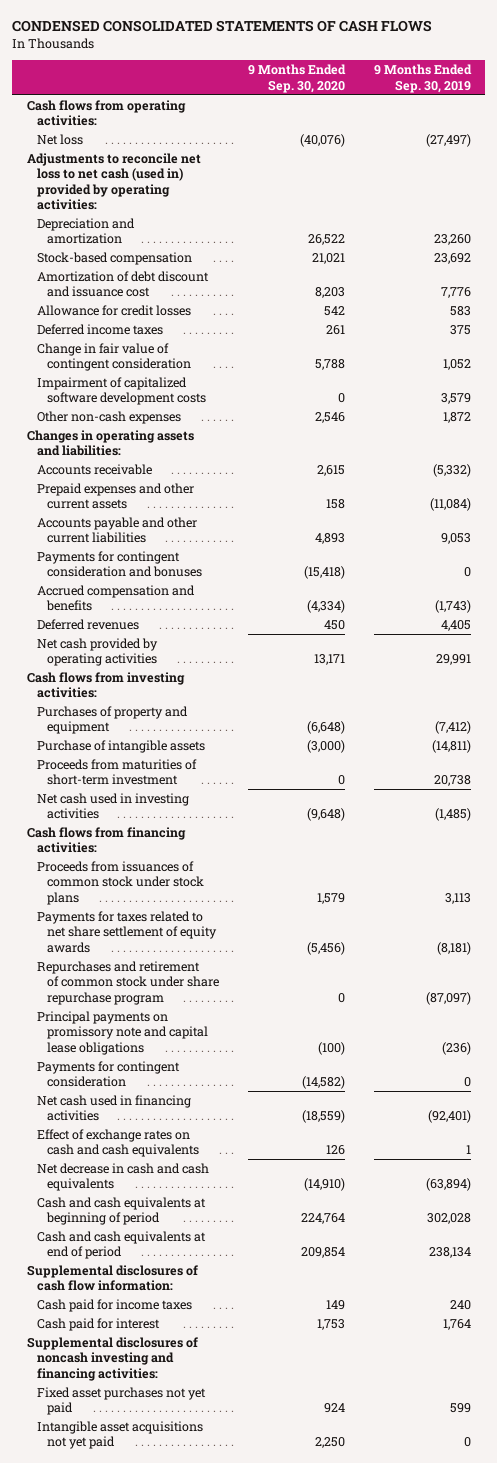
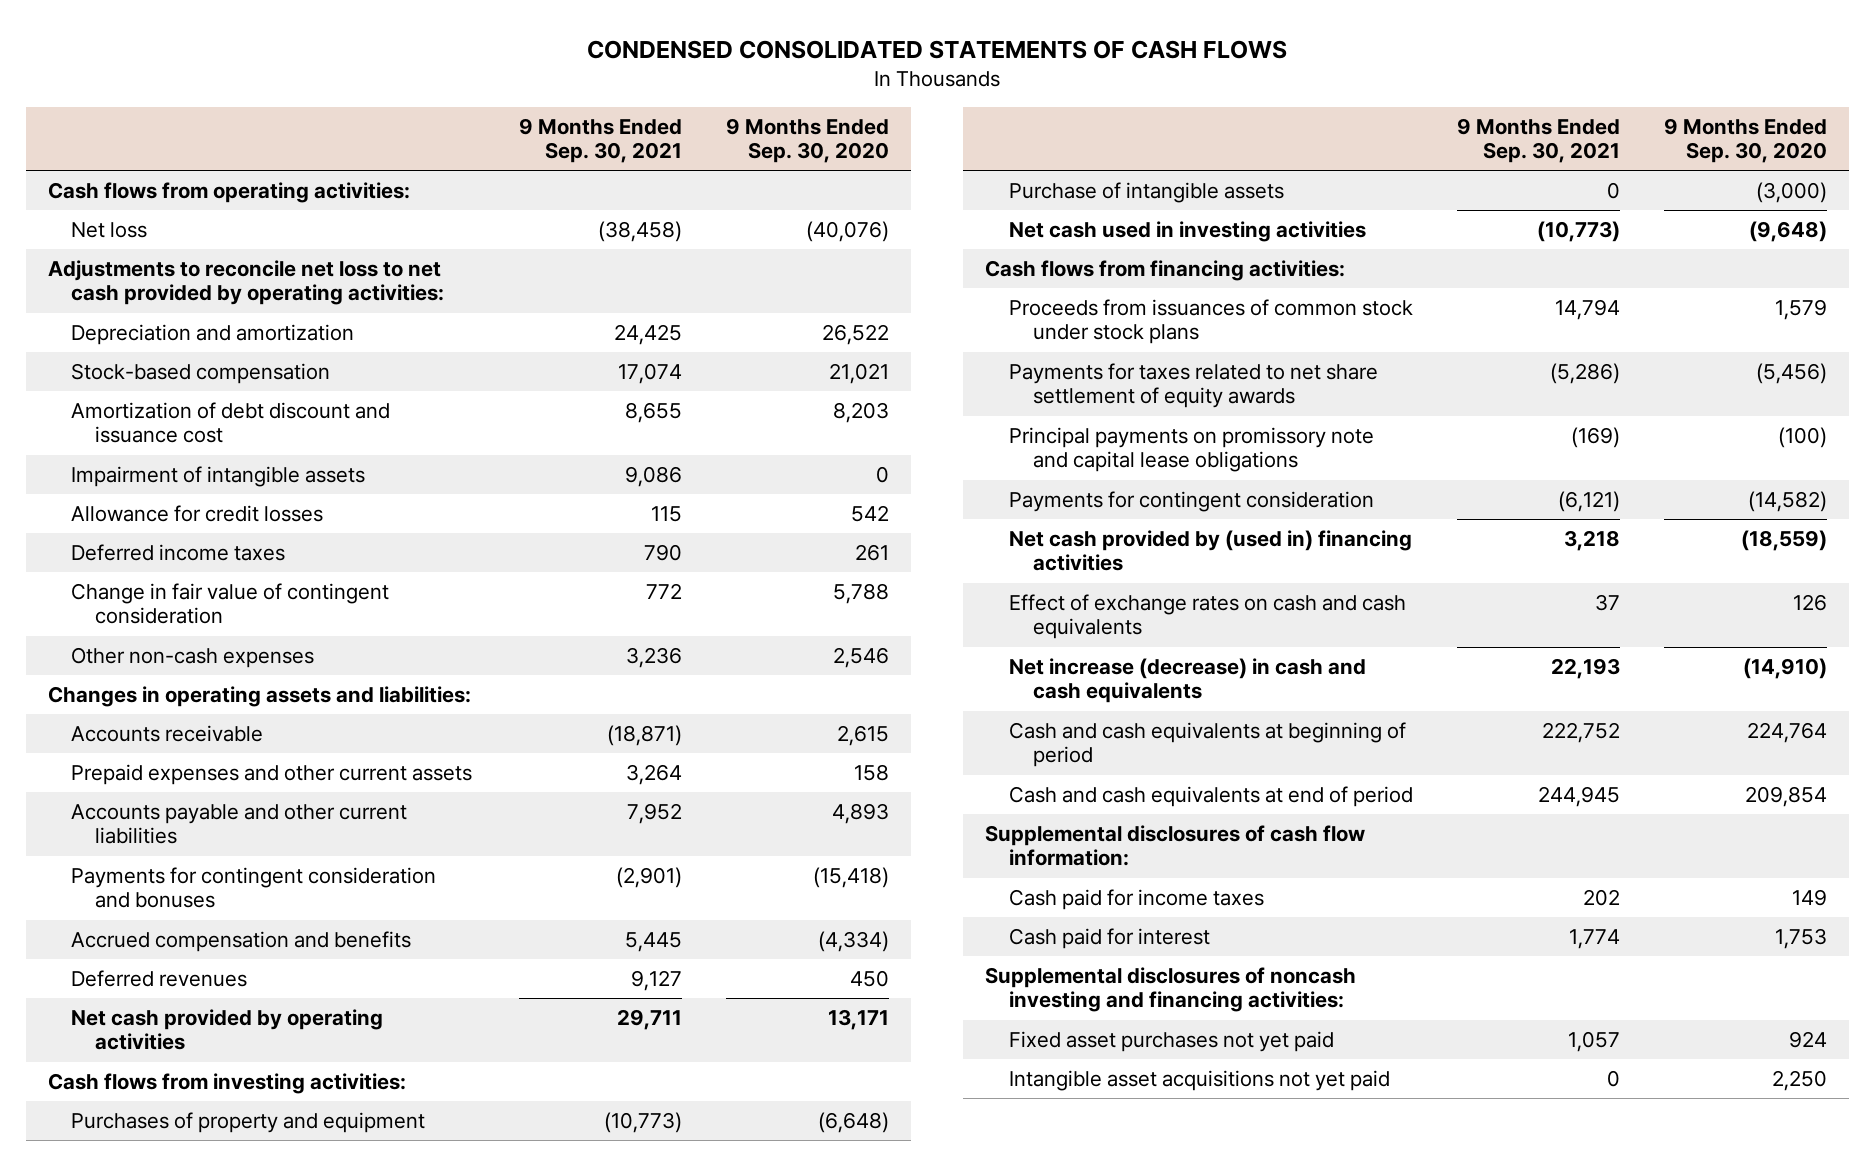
[373,64,472,93] 9 Months Ended Sep. 30, 2019 -> none
none -> [519,117,683,164] 9 Months Ended Sep. 30, 2021
[26,152,201,210] Adjustments to reconcile net loss to net cash (used in) provided by operating activities: -> [47,259,445,306] Adjustments to reconcile net loss to net cash provided by operating activities:
none -> [71,465,366,487] Impairment of intangible assets
[36,376,207,406] Impairment of capitalized software development costs -> none
[36,758,197,786] Proceeds from maturities of short-term investment -> none
[36,960,220,1005] Repurchases and retirement of common stock under share repurchase program -> none
[36,1094,191,1122] Net cash used in financing activities -> [1009,529,1413,572] Net cash provided by (used in) financing activities
[36,1162,209,1192] Net decrease in cash and cash equivalents -> [1009,657,1367,704] Net increase (decrease) in cash and cash equivalents

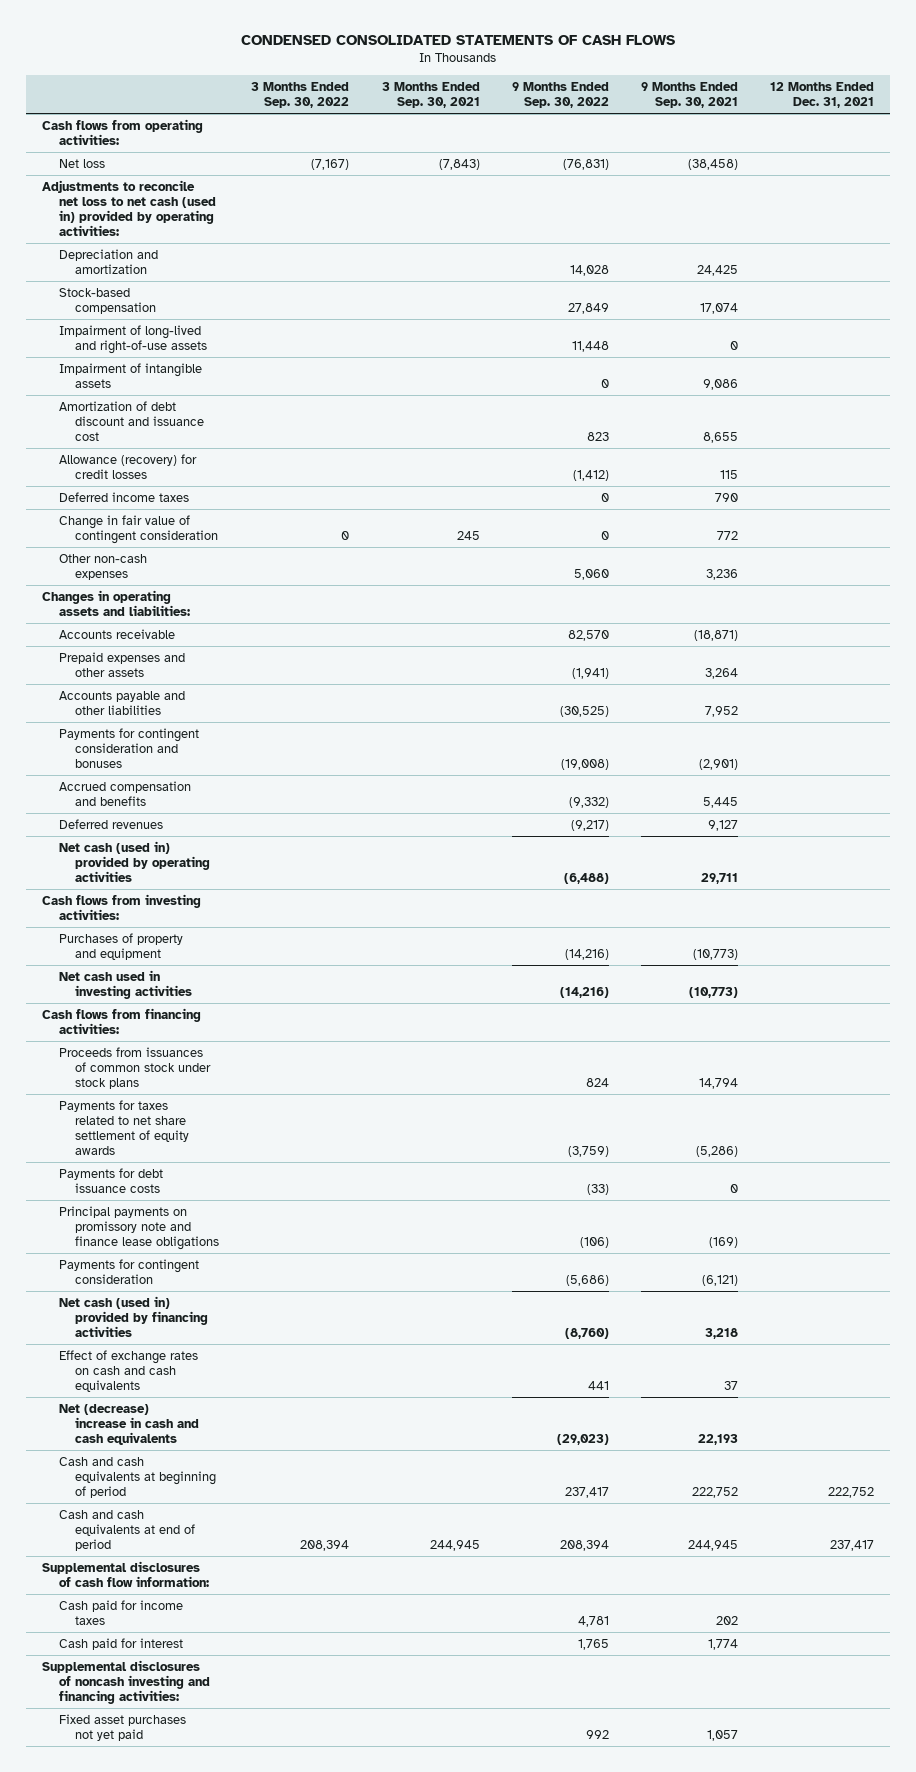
[726,117,890,164] 9 Months Ended Sep. 30, 2020 -> none
none -> [251,81,350,108] 3 Months Ended Sep. 30, 2022
none -> [381,81,480,108] 3 Months Ended Sep. 30, 2021
none -> [511,81,609,108] 9 Months Ended Sep. 30, 2022
none -> [770,81,875,108] 12 Months Ended Dec. 31, 2021
[47,259,445,306] Adjustments to reconcile net loss to net cash provided by operating activities: -> [41,179,216,236] Adjustments to reconcile net loss to net cash (used in) provided by operating activities:
none -> [58,324,208,354] Impairment of long-lived and right-of-use assets
[71,401,391,444] Amortization of debt discount and issuance cost -> [58,400,205,441] Amortization of debt discount and issuance cost
[71,504,324,522] Allowance for credit losses -> [58,453,197,479] Allowance (recovery) for credit losses
[71,763,473,785] Prepaid expenses and other current assets -> [58,651,185,677] Prepaid expenses and other assets
[71,803,408,845] Accounts payable and other current liabilities -> [58,690,185,715] Accounts payable and other liabilities
[71,1008,384,1051] Net cash provided by operating activities -> [58,840,211,882] Net cash (used in) provided by operating activities
[1009,181,1285,203] Purchase of intangible assets -> none
none -> [58,1167,163,1193] Payments for debt issuance costs
[1009,426,1375,473] Principal payments on promissory note and capital lease obligations -> [58,1205,220,1250] Principal payments on promissory note and finance lease obligations
[1009,529,1413,572] Net cash provided by (used in) financing activities -> [58,1295,209,1337] Net cash (used in) provided by financing activities
[1009,657,1367,704] Net increase (decrease) in cash and cash equivalents -> [58,1403,200,1445] Net (decrease) increase in cash and cash equivalents
[1009,1069,1391,1091] Intangible asset acquisitions not yet paid -> none

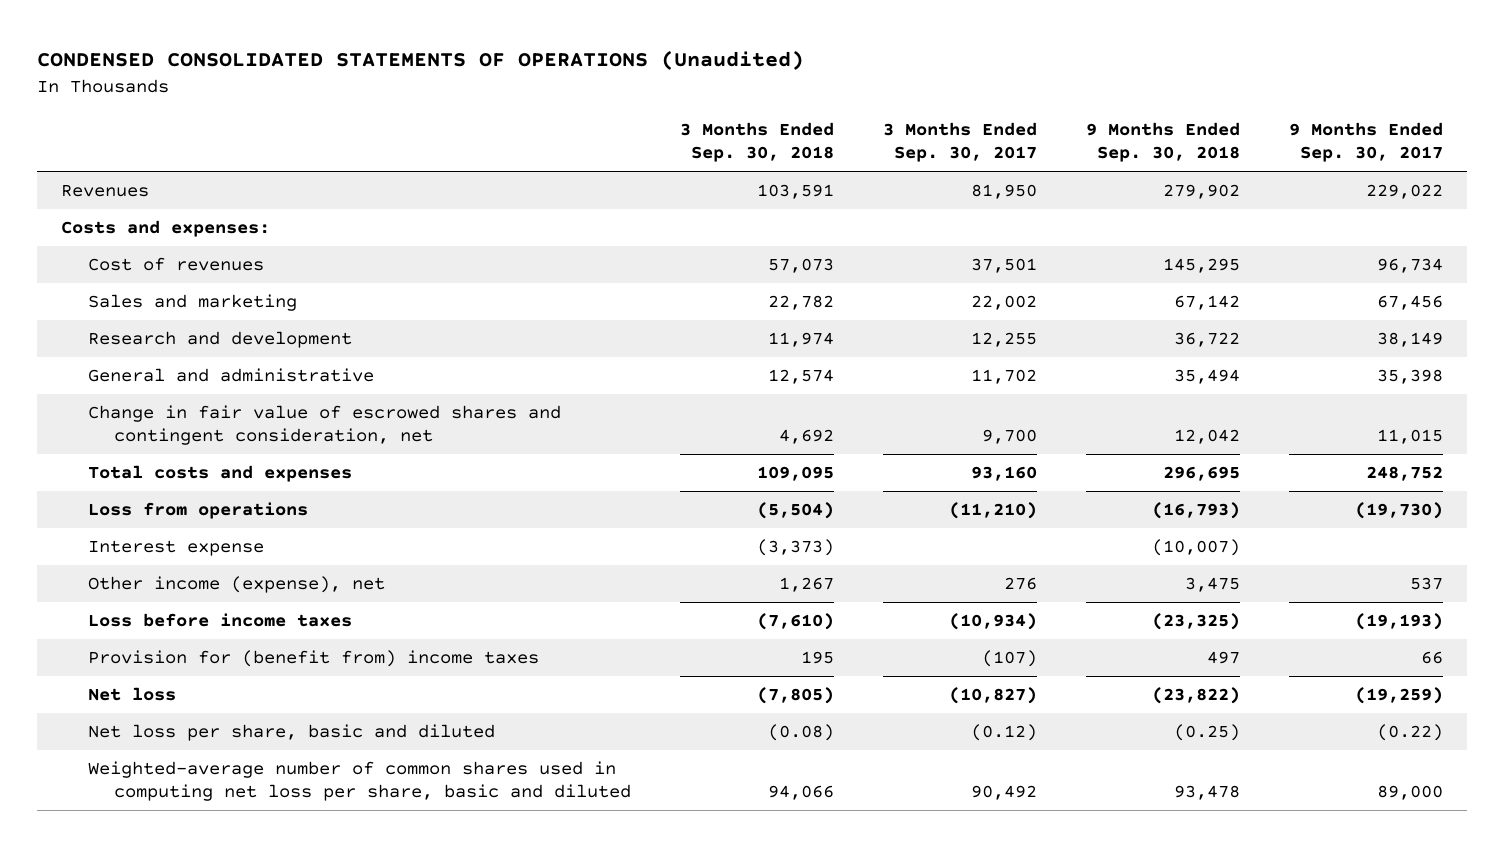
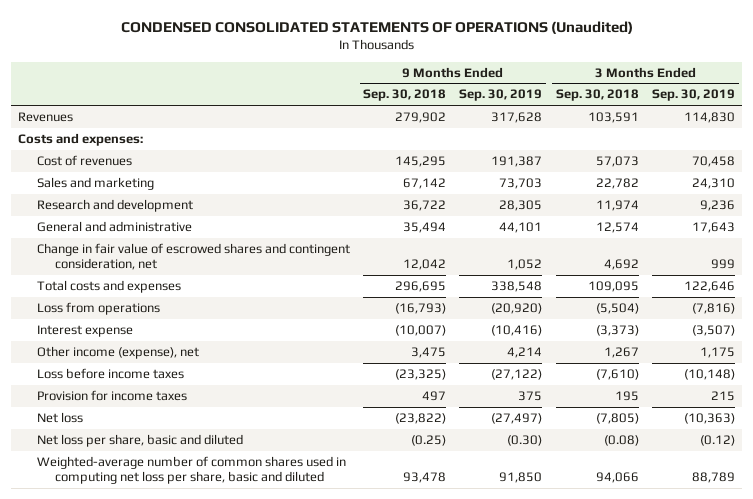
[883,121,1038,162] 3 Months Ended Sep. 30, 2017 -> none
[1288,121,1443,162] 9 Months Ended Sep. 30, 2017 -> none
none -> [459,89,543,102] Sep. 30, 2019
none -> [652,89,736,102] Sep. 30, 2019
[87,650,539,668] Provision for (benefit from) income taxes -> [36,389,187,401] Provision for income taxes

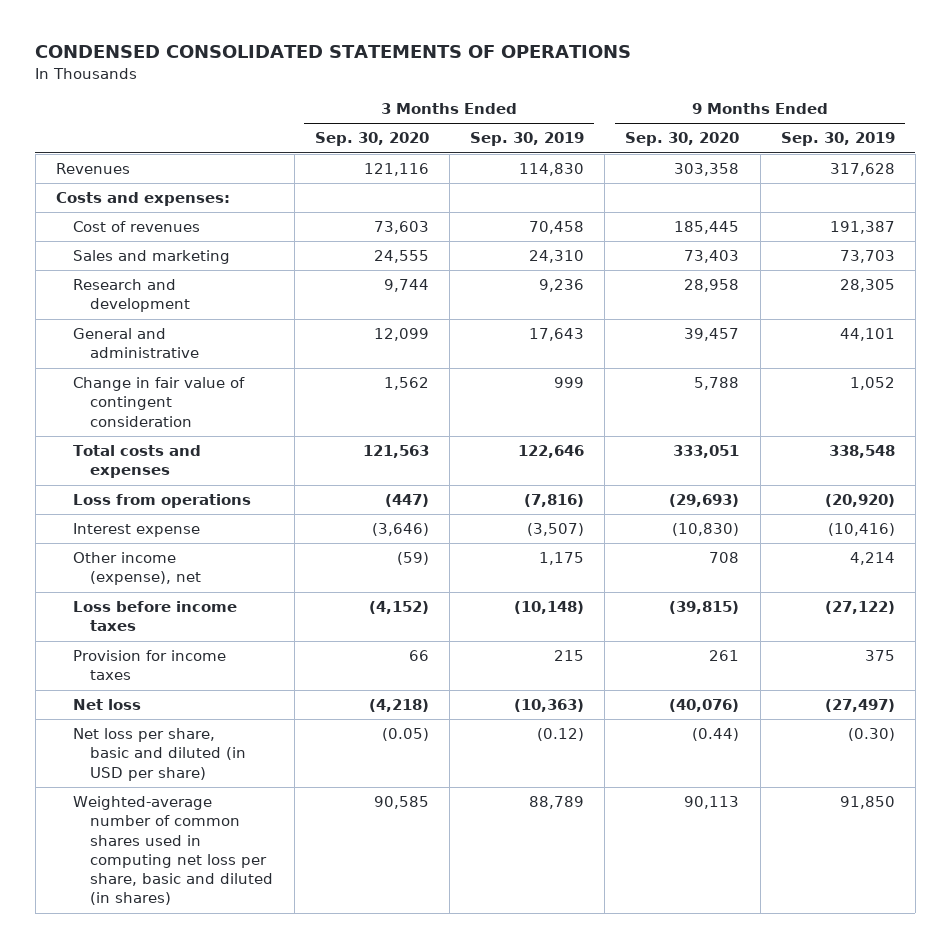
[120,20,633,34] CONDENSED CONSOLIDATED STATEMENTS OF OPERATIONS (Unaudited) -> [35,45,632,59] CONDENSED CONSOLIDATED STATEMENTS OF OPERATIONS
[362,89,446,102] Sep. 30, 2018 -> none
[555,89,639,102] Sep. 30, 2018 -> none
none -> [314,132,429,147] Sep. 30, 2020
none -> [625,132,740,147] Sep. 30, 2020
[36,242,350,271] Change in fair value of escrowed shares and contingent consideration, net -> [73,377,246,427] Change in fair value of contingent consideration
[36,433,243,447] Net loss per share, basic and diluted -> [73,728,247,781] Net loss per share, basic and diluted (in USD per share)
[36,455,346,485] Weighted-average number of common shares used in computing net loss per share, basic and diluted -> [73,796,274,906] Weighted-average number of common shares used in computing net loss per share, basic and diluted (in shares)

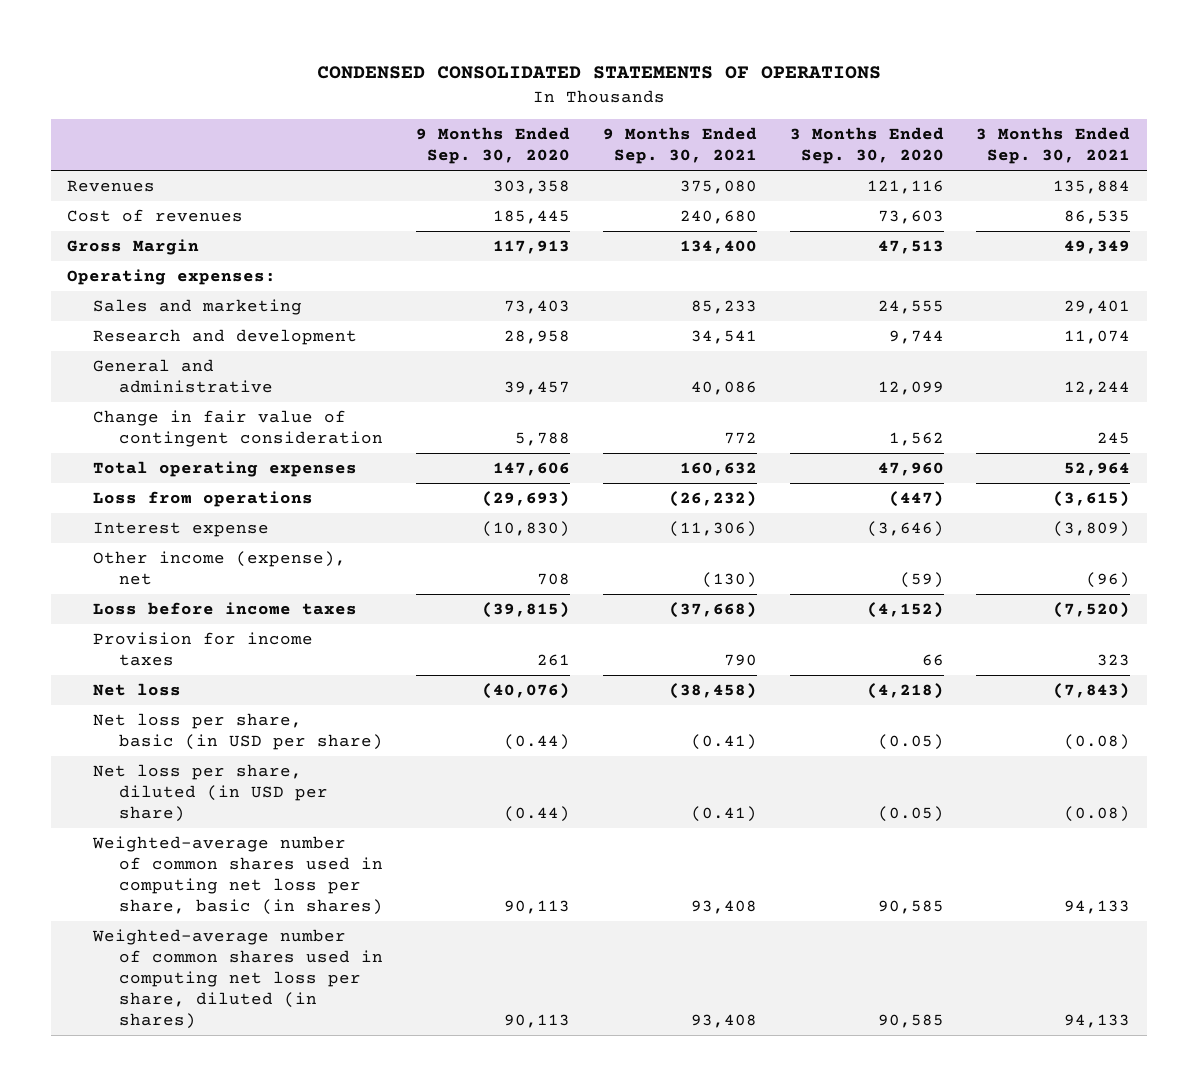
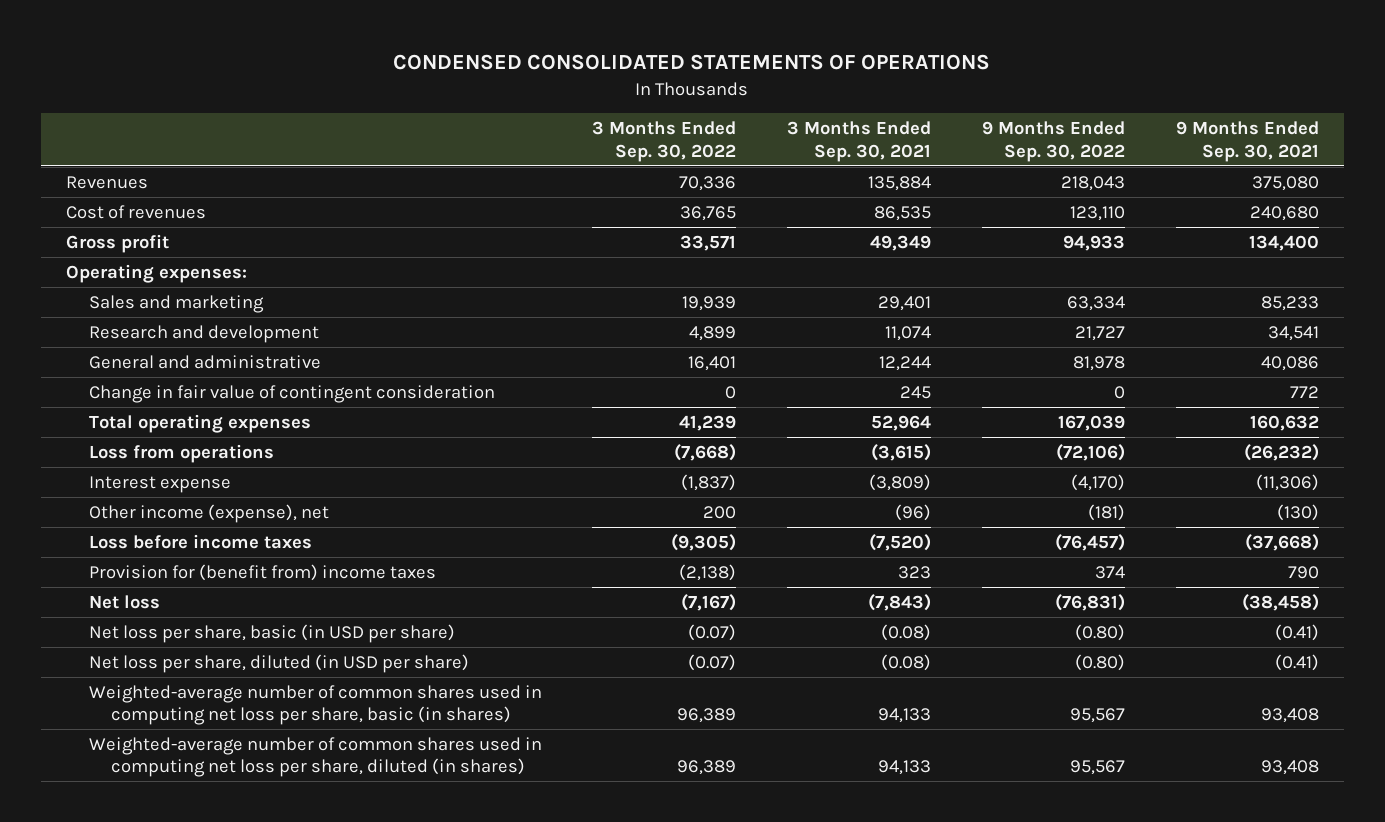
[416,127,571,165] 9 Months Ended Sep. 30, 2020 -> none
[789,127,944,165] 3 Months Ended Sep. 30, 2020 -> none
none -> [592,120,737,162] 3 Months Ended Sep. 30, 2022
none -> [981,120,1125,162] 9 Months Ended Sep. 30, 2022
[67,239,200,256] Gross Margin -> [65,233,169,253] Gross profit
[93,632,314,667] Provision for income taxes -> [88,563,436,581] Provision for (benefit from) income taxes

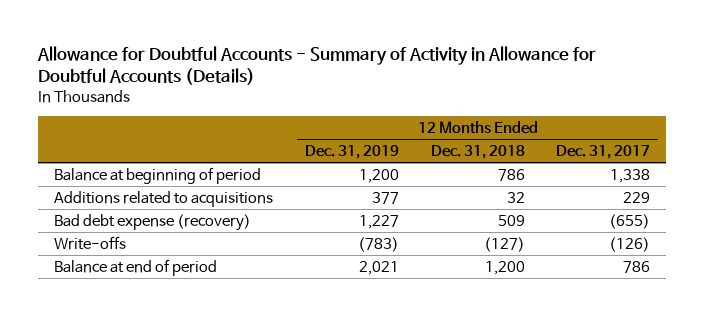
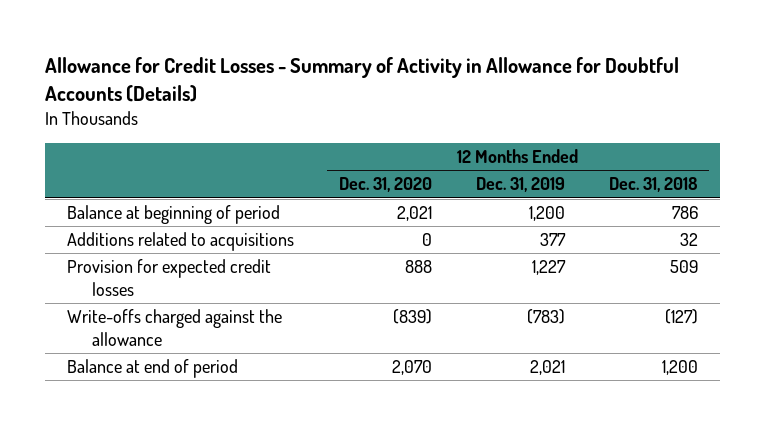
[37,46,597,86] Allowance for Doubtful Accounts - Summary of Activity in Allowance for Doubtful Accounts (Details) -> [45,56,680,102] Allowance for Credit Losses - Summary of Activity in Allowance for Doubtful Accounts (Details)
[556,145,651,160] Dec. 31, 2017 -> none
none -> [338,177,432,193] Dec. 31, 2020
[53,213,251,231] Bad debt expense (recovery) -> [67,259,272,296] Provision for expected credit losses
[53,235,126,250] Write-offs -> [67,309,283,346] Write-offs charged against the allowance

